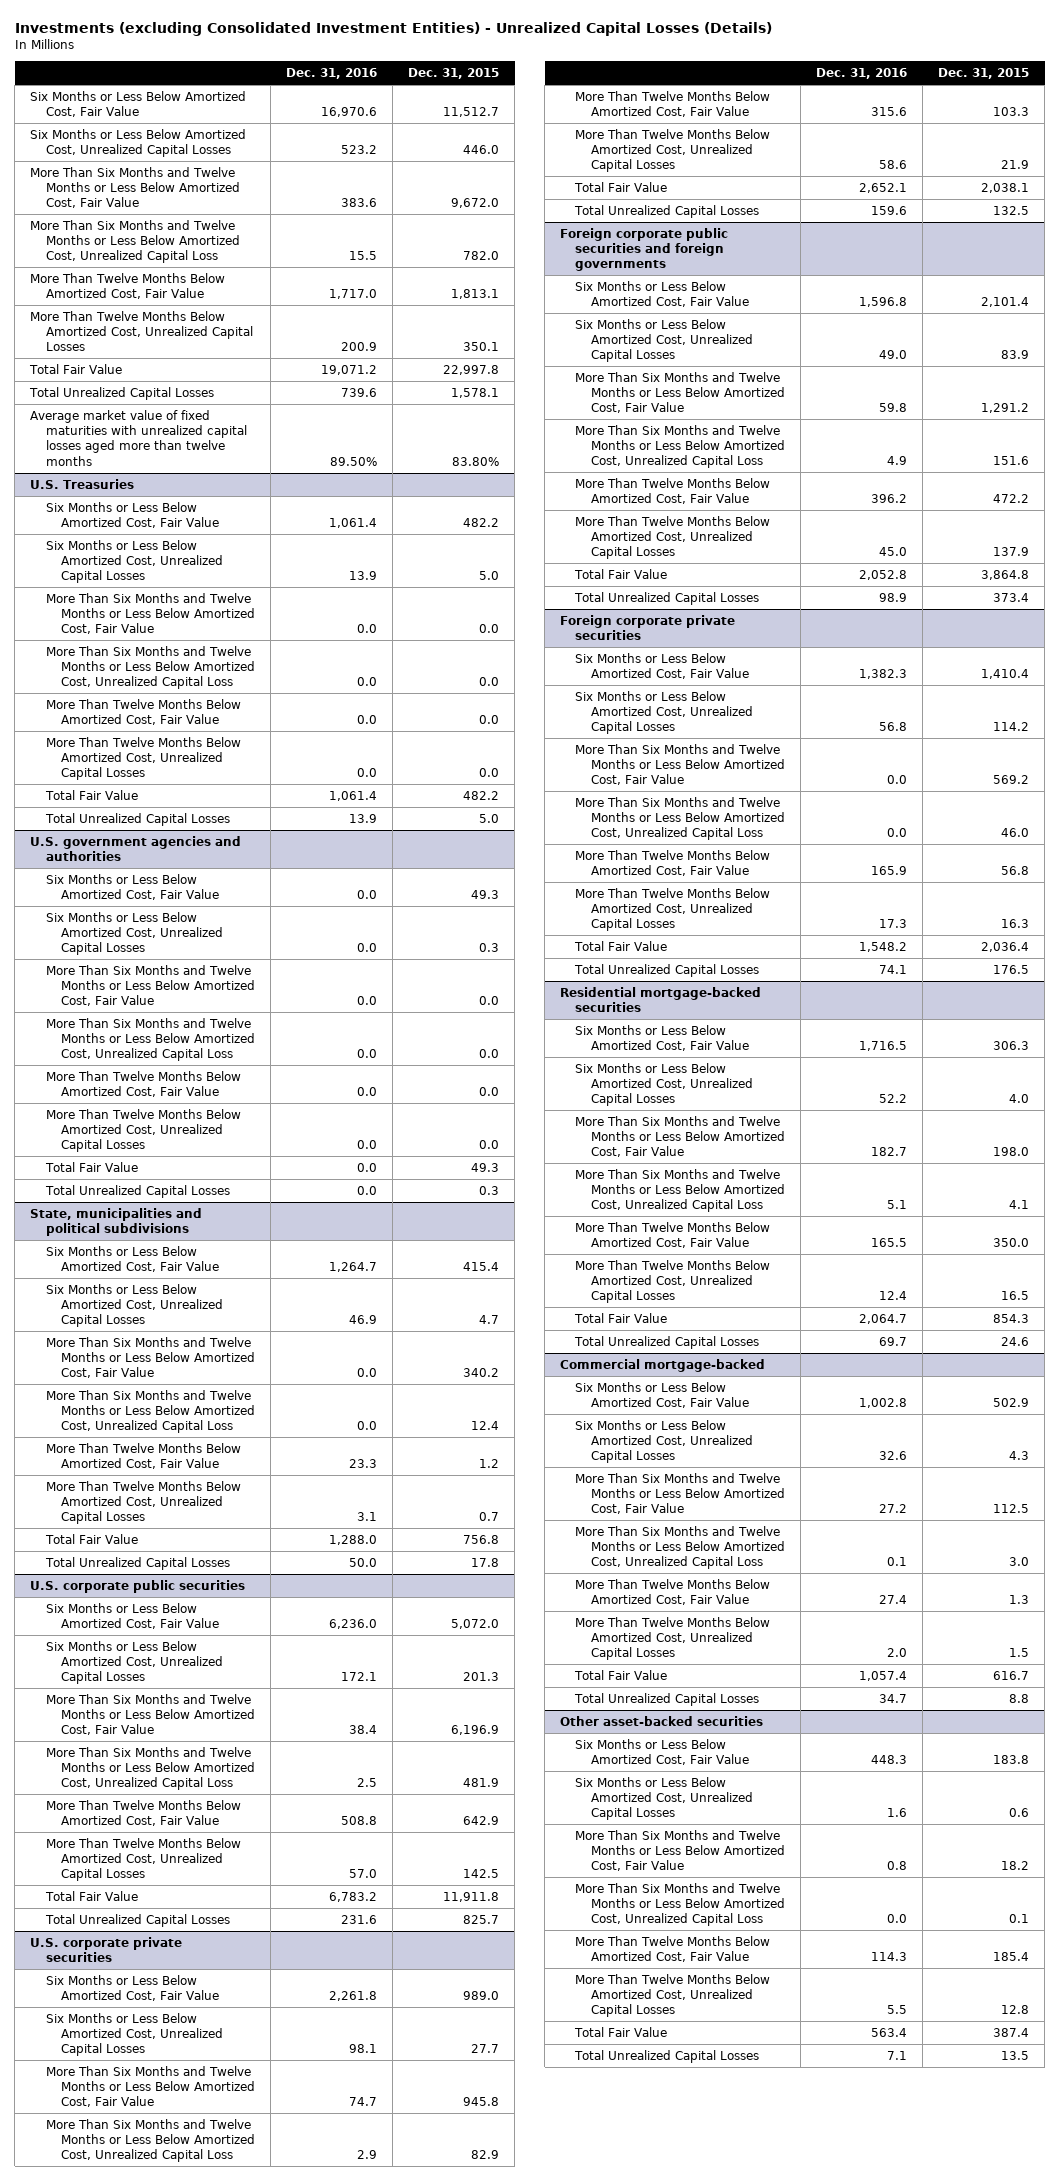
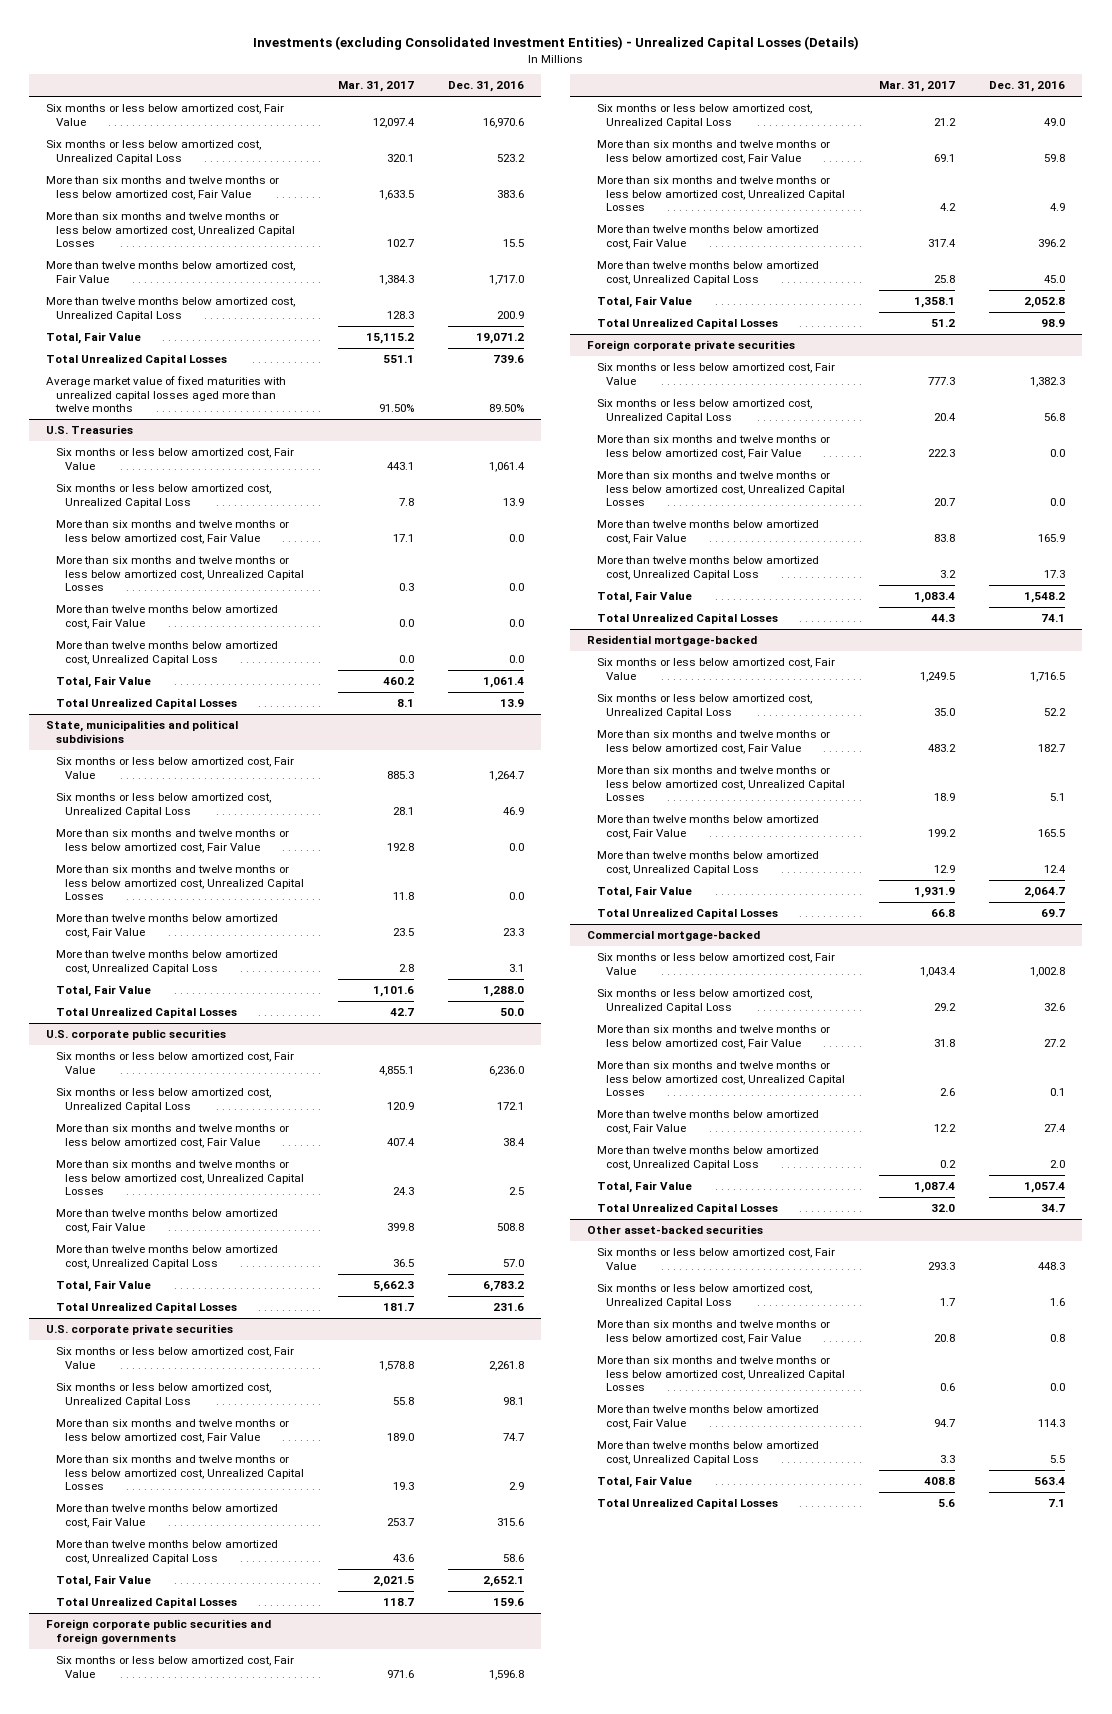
[408,68,500,80] Dec. 31, 2015 -> none
none -> [338,81,415,93] Mar. 31, 2017
[30,90,247,118] Six Months or Less Below Amortized Cost, Fair Value -> [46,104,285,126] Six months or less below amortized cost, Fair Value
[30,128,247,158] Six Months or Less Below Amortized Cost, Unrealized Capital Losses -> [46,140,262,164] Six months or less below amortized cost, Unrealized Capital Loss
[30,166,240,209] More Than Six Months and Twelve Months or Less Below Amortized Cost, Fair Value -> [46,176,280,200] More than six months and twelve months or less below amortized cost, Fair Value
[30,219,240,264] More Than Six Months and Twelve Months or Less Below Amortized Cost, Unrealized Capital Loss -> [46,212,295,248] More than six months and twelve months or less below amortized cost, Unrealized Capital Losses
[30,272,226,300] More Than Twelve Months Below Amortized Cost, Fair Value -> [46,261,296,283] More than twelve months below amortized cost, Fair Value
[30,310,253,352] More Than Twelve Months Below Amortized Cost, Unrealized Capital Losses -> [46,297,296,321] More than twelve months below amortized cost, Unrealized Capital Loss
[29,363,123,374] Total Fair Value -> [46,332,142,345] Total, Fair Value
[45,501,219,529] Six Months or Less Below Amortized Cost, Fair Value -> [55,448,294,470] Six months or less below amortized cost, Fair Value
[45,539,223,584] Six Months or Less Below Amortized Cost, Unrealized Capital Losses -> [55,484,271,508] Six months or less below amortized cost, Unrealized Capital Loss
[45,592,255,635] More Than Six Months and Twelve Months or Less Below Amortized Cost, Fair Value -> [55,520,289,544] More than six months and twelve months or less below amortized cost, Fair Value
[45,645,255,690] More Than Six Months and Twelve Months or Less Below Amortized Cost, Unrealized Capital Loss -> [55,556,305,592] More than six months and twelve months or less below amortized cost, Unrealized Capital Losses
[45,698,241,726] More Than Twelve Months Below Amortized Cost, Fair Value -> [55,605,278,629] More than twelve months below amortized cost, Fair Value
[45,736,241,781] More Than Twelve Months Below Amortized Cost, Unrealized Capital Losses -> [55,641,278,665] More than twelve months below amortized cost, Unrealized Capital Loss
[44,789,138,800] Total Fair Value -> [55,676,151,689] Total, Fair Value
[30,835,242,862] U.S. government agencies and authorities -> none
[45,873,219,901] Six Months or Less Below Amortized Cost, Fair Value -> none
[45,911,223,956] Six Months or Less Below Amortized Cost, Unrealized Capital Losses -> none
[45,964,255,1007] More Than Six Months and Twelve Months or Less Below Amortized Cost, Fair Value -> none
[45,1017,255,1062] More Than Six Months and Twelve Months or Less Below Amortized Cost, Unrealized Capital Loss -> none
[45,1070,241,1098] More Than Twelve Months Below Amortized Cost, Fair Value -> none
[45,1108,241,1153] More Than Twelve Months Below Amortized Cost, Unrealized Capital Losses -> none
[44,1161,138,1172] Total Fair Value -> none
[44,1184,230,1198] Total Unrealized Capital Losses -> none
[45,1245,219,1273] Six Months or Less Below Amortized Cost, Fair Value -> [55,757,294,779] Six months or less below amortized cost, Fair Value
[45,1283,223,1328] Six Months or Less Below Amortized Cost, Unrealized Capital Losses -> [55,793,271,817] Six months or less below amortized cost, Unrealized Capital Loss
[45,1336,255,1379] More Than Six Months and Twelve Months or Less Below Amortized Cost, Fair Value -> [55,829,289,853] More than six months and twelve months or less below amortized cost, Fair Value
[45,1389,255,1434] More Than Six Months and Twelve Months or Less Below Amortized Cost, Unrealized Capital Loss -> [55,865,305,901] More than six months and twelve months or less below amortized cost, Unrealized Capital Losses
[45,1442,241,1470] More Than Twelve Months Below Amortized Cost, Fair Value -> [55,914,278,938] More than twelve months below amortized cost, Fair Value
[45,1480,241,1525] More Than Twelve Months Below Amortized Cost, Unrealized Capital Losses -> [55,950,278,974] More than twelve months below amortized cost, Unrealized Capital Loss
[44,1533,138,1544] Total Fair Value -> [55,985,151,998] Total, Fair Value
[45,1602,219,1630] Six Months or Less Below Amortized Cost, Fair Value -> [55,1052,294,1074] Six months or less below amortized cost, Fair Value
[45,1640,223,1685] Six Months or Less Below Amortized Cost, Unrealized Capital Losses -> [55,1088,271,1112] Six months or less below amortized cost, Unrealized Capital Loss
[45,1693,255,1736] More Than Six Months and Twelve Months or Less Below Amortized Cost, Fair Value -> [55,1124,289,1148] More than six months and twelve months or less below amortized cost, Fair Value
[45,1746,255,1791] More Than Six Months and Twelve Months or Less Below Amortized Cost, Unrealized Capital Loss -> [55,1160,305,1196] More than six months and twelve months or less below amortized cost, Unrealized Capital Losses
[45,1799,241,1827] More Than Twelve Months Below Amortized Cost, Fair Value -> [55,1209,278,1233] More than twelve months below amortized cost, Fair Value
[45,1837,241,1882] More Than Twelve Months Below Amortized Cost, Unrealized Capital Losses -> [55,1245,278,1269] More than twelve months below amortized cost, Unrealized Capital Loss
[44,1890,138,1901] Total Fair Value -> [55,1280,151,1293] Total, Fair Value
[45,1974,219,2002] Six Months or Less Below Amortized Cost, Fair Value -> [55,1347,294,1369] Six months or less below amortized cost, Fair Value
[45,2012,223,2057] Six Months or Less Below Amortized Cost, Unrealized Capital Losses -> [55,1383,271,1407] Six months or less below amortized cost, Unrealized Capital Loss
[45,2065,255,2108] More Than Six Months and Twelve Months or Less Below Amortized Cost, Fair Value -> [55,1419,289,1443] More than six months and twelve months or less below amortized cost, Fair Value
[45,2118,255,2163] More Than Six Months and Twelve Months or Less Below Amortized Cost, Unrealized Capital Loss -> [55,1455,305,1491] More than six months and twelve months or less below amortized cost, Unrealized Capital Losses
[575,90,771,118] More Than Twelve Months Below Amortized Cost, Fair Value -> [55,1504,278,1528] More than twelve months below amortized cost, Fair Value
[575,128,771,173] More Than Twelve Months Below Amortized Cost, Unrealized Capital Losses -> [55,1540,278,1564] More than twelve months below amortized cost, Unrealized Capital Loss
[574,181,668,192] Total Fair Value -> [55,1575,151,1588] Total, Fair Value
[575,280,749,308] Six Months or Less Below Amortized Cost, Fair Value -> [55,1656,294,1678] Six months or less below amortized cost, Fair Value
[575,318,753,363] Six Months or Less Below Amortized Cost, Unrealized Capital Losses -> [596,104,812,128] Six months or less below amortized cost, Unrealized Capital Loss
[575,371,785,414] More Than Six Months and Twelve Months or Less Below Amortized Cost, Fair Value -> [596,140,830,164] More than six months and twelve months or less below amortized cost, Fair Value
[575,424,785,469] More Than Six Months and Twelve Months or Less Below Amortized Cost, Unrealized Capital Loss -> [596,176,846,212] More than six months and twelve months or less below amortized cost, Unrealized Capital Losses
[575,477,771,505] More Than Twelve Months Below Amortized Cost, Fair Value -> [596,225,819,249] More than twelve months below amortized cost, Fair Value
[575,515,771,560] More Than Twelve Months Below Amortized Cost, Unrealized Capital Losses -> [596,261,819,285] More than twelve months below amortized cost, Unrealized Capital Loss
[574,568,668,579] Total Fair Value -> [596,296,692,309] Total, Fair Value
[575,652,749,680] Six Months or Less Below Amortized Cost, Fair Value -> [596,363,835,385] Six months or less below amortized cost, Fair Value
[575,690,753,735] Six Months or Less Below Amortized Cost, Unrealized Capital Losses -> [596,399,812,423] Six months or less below amortized cost, Unrealized Capital Loss
[575,743,785,786] More Than Six Months and Twelve Months or Less Below Amortized Cost, Fair Value -> [596,435,830,459] More than six months and twelve months or less below amortized cost, Fair Value
[575,796,785,841] More Than Six Months and Twelve Months or Less Below Amortized Cost, Unrealized Capital Loss -> [596,471,846,507] More than six months and twelve months or less below amortized cost, Unrealized Capital Losses
[575,849,771,877] More Than Twelve Months Below Amortized Cost, Fair Value -> [596,520,819,544] More than twelve months below amortized cost, Fair Value
[575,887,771,932] More Than Twelve Months Below Amortized Cost, Unrealized Capital Losses -> [596,556,819,580] More than twelve months below amortized cost, Unrealized Capital Loss
[574,940,668,951] Total Fair Value -> [596,591,692,604] Total, Fair Value
[560,986,762,1013] Residential mortgage-backed securities -> [587,635,758,647] Residential mortgage-backed
[575,1024,749,1052] Six Months or Less Below Amortized Cost, Fair Value -> [596,658,835,680] Six months or less below amortized cost, Fair Value
[575,1062,753,1107] Six Months or Less Below Amortized Cost, Unrealized Capital Losses -> [596,694,812,718] Six months or less below amortized cost, Unrealized Capital Loss
[575,1115,785,1158] More Than Six Months and Twelve Months or Less Below Amortized Cost, Fair Value -> [596,730,830,754] More than six months and twelve months or less below amortized cost, Fair Value
[575,1168,785,1213] More Than Six Months and Twelve Months or Less Below Amortized Cost, Unrealized Capital Loss -> [596,766,846,802] More than six months and twelve months or less below amortized cost, Unrealized Capital Losses
[575,1221,771,1249] More Than Twelve Months Below Amortized Cost, Fair Value -> [596,815,819,839] More than twelve months below amortized cost, Fair Value
[575,1259,771,1304] More Than Twelve Months Below Amortized Cost, Unrealized Capital Losses -> [596,851,819,875] More than twelve months below amortized cost, Unrealized Capital Loss
[574,1312,668,1323] Total Fair Value -> [596,886,692,899] Total, Fair Value
[575,1381,749,1409] Six Months or Less Below Amortized Cost, Fair Value -> [596,953,835,975] Six months or less below amortized cost, Fair Value
[575,1419,753,1464] Six Months or Less Below Amortized Cost, Unrealized Capital Losses -> [596,989,812,1013] Six months or less below amortized cost, Unrealized Capital Loss
[575,1472,785,1515] More Than Six Months and Twelve Months or Less Below Amortized Cost, Fair Value -> [596,1025,830,1049] More than six months and twelve months or less below amortized cost, Fair Value
[575,1525,785,1570] More Than Six Months and Twelve Months or Less Below Amortized Cost, Unrealized Capital Loss -> [596,1061,846,1097] More than six months and twelve months or less below amortized cost, Unrealized Capital Losses
[575,1578,771,1606] More Than Twelve Months Below Amortized Cost, Fair Value -> [596,1110,819,1134] More than twelve months below amortized cost, Fair Value
[575,1616,771,1661] More Than Twelve Months Below Amortized Cost, Unrealized Capital Losses -> [596,1146,819,1170] More than twelve months below amortized cost, Unrealized Capital Loss
[574,1669,668,1680] Total Fair Value -> [596,1181,692,1194] Total, Fair Value
[575,1738,749,1766] Six Months or Less Below Amortized Cost, Fair Value -> [596,1248,835,1270] Six months or less below amortized cost, Fair Value
[575,1776,753,1821] Six Months or Less Below Amortized Cost, Unrealized Capital Losses -> [596,1284,812,1308] Six months or less below amortized cost, Unrealized Capital Loss
[575,1829,785,1872] More Than Six Months and Twelve Months or Less Below Amortized Cost, Fair Value -> [596,1320,830,1344] More than six months and twelve months or less below amortized cost, Fair Value
[575,1882,785,1927] More Than Six Months and Twelve Months or Less Below Amortized Cost, Unrealized Capital Loss -> [596,1356,846,1392] More than six months and twelve months or less below amortized cost, Unrealized Capital Losses
[575,1935,771,1963] More Than Twelve Months Below Amortized Cost, Fair Value -> [596,1405,819,1429] More than twelve months below amortized cost, Fair Value
[575,1973,771,2018] More Than Twelve Months Below Amortized Cost, Unrealized Capital Losses -> [596,1441,819,1465] More than twelve months below amortized cost, Unrealized Capital Loss
[574,2026,668,2037] Total Fair Value -> [596,1476,692,1489] Total, Fair Value

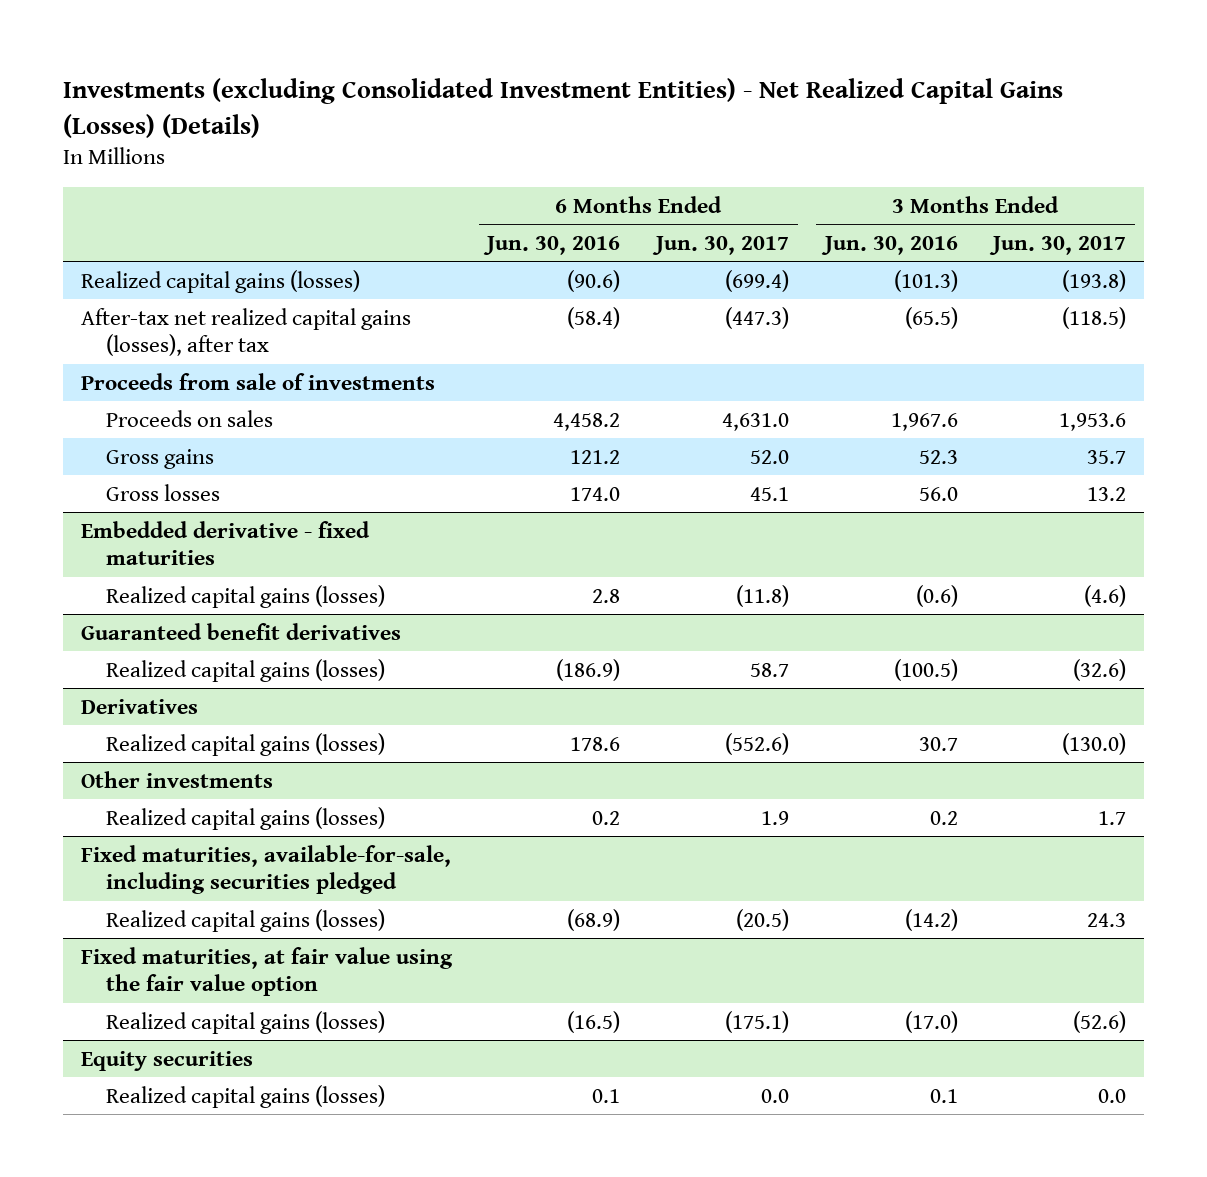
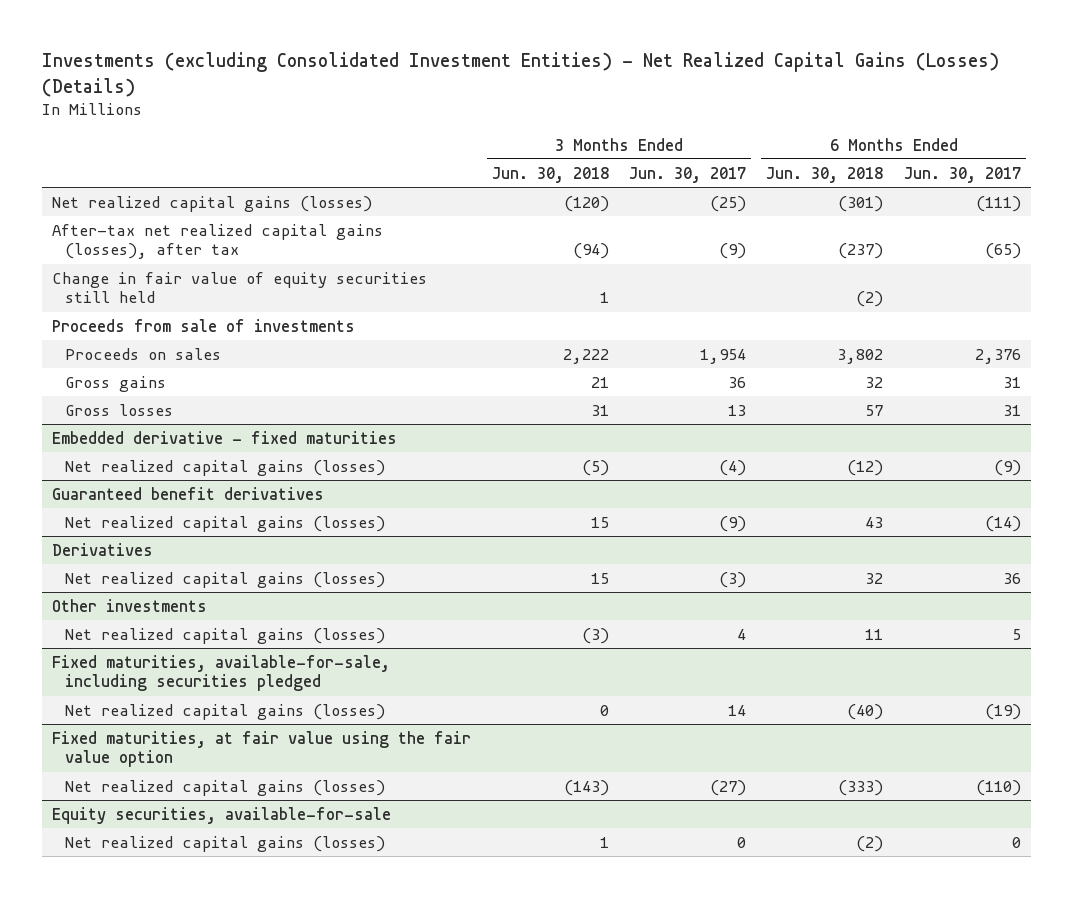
[483,235,621,255] Jun. 30, 2016 -> none
[820,235,958,255] Jun. 30, 2016 -> none
none -> [491,166,609,183] Jun. 30, 2018
none -> [766,166,884,183] Jun. 30, 2018
[80,269,360,293] Realized capital gains (losses) -> [52,195,373,212] Net realized capital gains (losses)
[725,269,790,292] (699.4) -> [975,195,1021,212] (111)
[1062,269,1127,292] (193.8) -> [710,195,747,212] (25)
[725,306,790,329] (447.3) -> [984,243,1021,260] (65)
[1062,306,1127,329] (118.5) -> [719,243,747,260] (9)
none -> [52,271,428,304] Change in fair value of equity securities still held
[722,412,790,431] 4,631.0 -> [974,348,1021,364] 2,376
[1059,412,1127,431] 1,953.6 -> [700,348,747,364] 1,954
[750,449,790,464] 52.0 -> [1002,376,1021,388] 31
[1087,449,1127,464] 35.7 -> [728,376,747,388] 36
[750,486,790,501] 45.1 -> [1002,404,1021,416] 31
[1087,486,1127,501] 13.2 -> [728,404,747,416] 13
[105,584,385,608] Realized capital gains (losses) -> [65,459,386,476] Net realized capital gains (losses)
[736,584,790,607] (11.8) -> [993,459,1021,476] (9)
[1084,584,1127,607] (4.6) -> [719,459,747,476] (4)
[105,658,385,682] Realized capital gains (losses) -> [65,515,386,532] Net realized capital gains (losses)
[750,662,790,677] 58.7 -> [984,515,1021,532] (14)
[1073,658,1127,681] (32.6) -> [719,515,747,532] (9)
[105,732,385,756] Realized capital gains (losses) -> [65,571,386,588] Net realized capital gains (losses)
[725,732,790,755] (552.6) -> [1002,572,1021,584] 36
[1062,732,1127,755] (130.0) -> [719,571,747,588] (3)
[105,806,385,830] Realized capital gains (losses) -> [65,627,386,644] Net realized capital gains (losses)
[761,810,790,825] 1.9 -> [1011,628,1021,640] 5
[1098,810,1127,825] 1.7 -> [737,628,747,640] 4
[105,908,385,932] Realized capital gains (losses) -> [65,703,386,720] Net realized capital gains (losses)
[736,908,790,931] (20.5) -> [984,703,1021,720] (19)
[1087,912,1127,927] 24.3 -> [728,704,747,716] 14
[105,1010,385,1034] Realized capital gains (losses) -> [65,779,386,796] Net realized capital gains (losses)
[725,1010,790,1033] (175.1) -> [975,779,1021,796] (110)
[1073,1010,1127,1033] (52.6) -> [710,779,747,796] (27)
[80,1050,253,1071] Equity securities -> [52,806,392,824] Equity securities, available-for-sale
[105,1084,385,1108] Realized capital gains (losses) -> [65,835,386,852] Net realized capital gains (losses)
[761,1088,790,1103] 0.0 -> [1011,836,1021,848] 0
[1098,1088,1127,1103] 0.0 -> [737,836,747,848] 0

